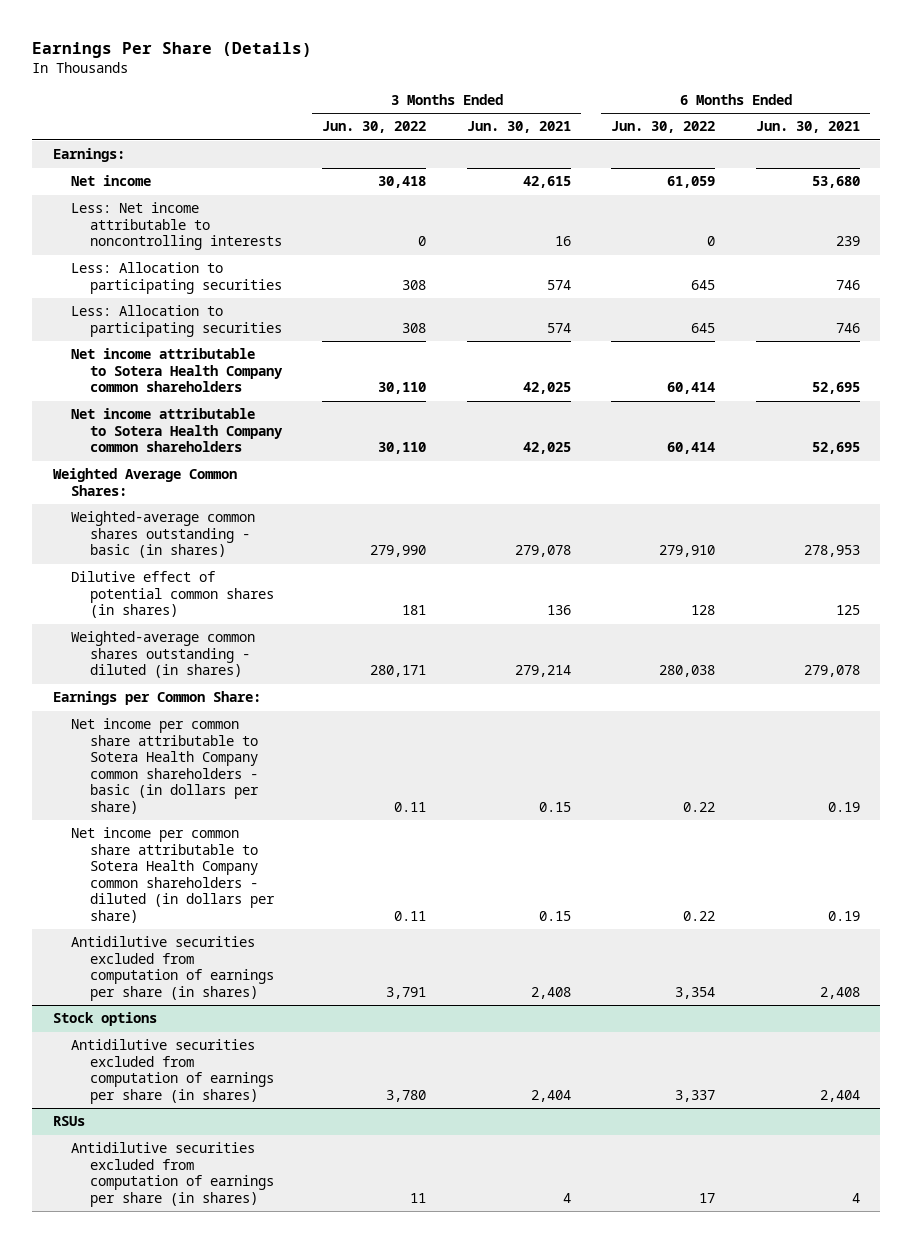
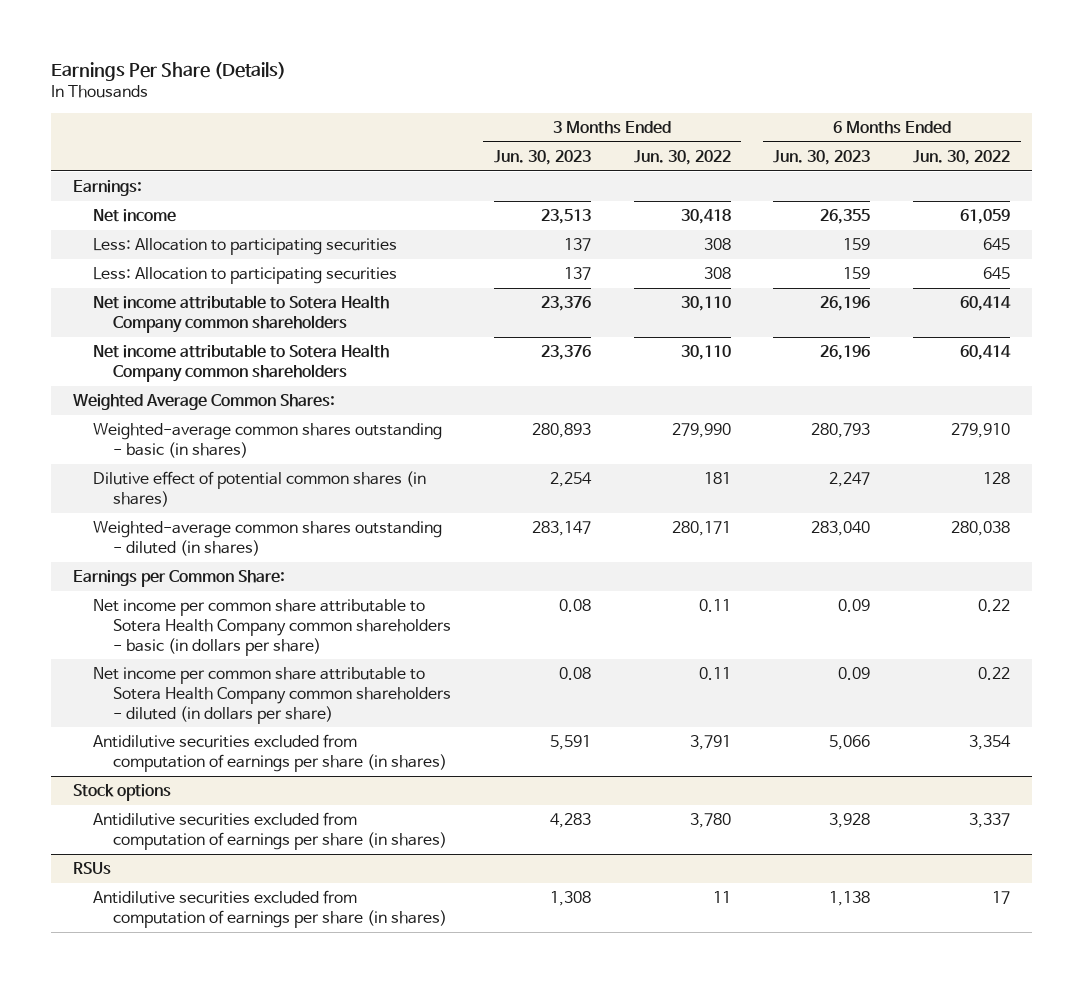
[466,121,571,134] Jun. 30, 2021 -> none
[755,121,860,134] Jun. 30, 2021 -> none
none -> [493,150,591,166] Jun. 30, 2023
none -> [773,150,871,166] Jun. 30, 2023
[71,202,282,251] Less: Net income attributable to noncontrolling interests -> none

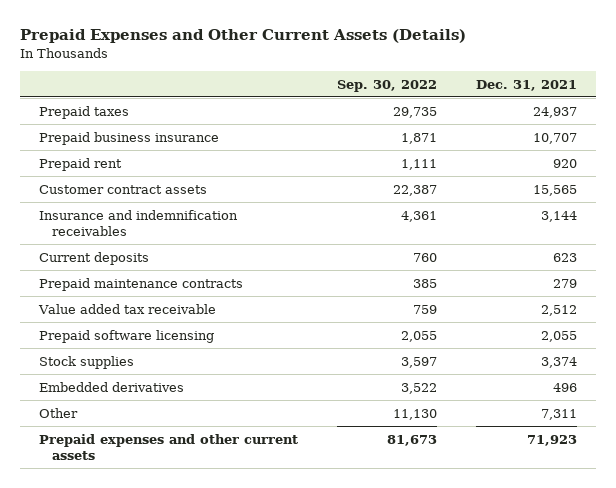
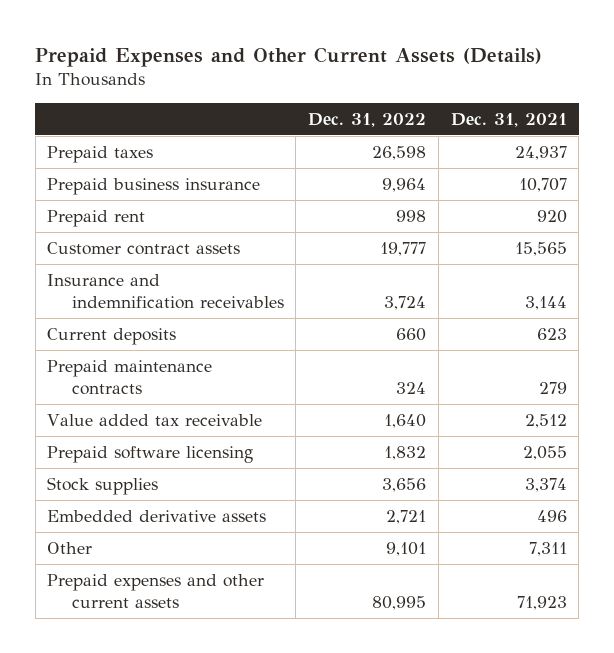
[336,79,437,92] Sep. 30, 2022 -> none
none -> [308,112,427,127] Dec. 31, 2022
[39,381,185,392] Embedded derivatives -> [47,509,267,522] Embedded derivative assets

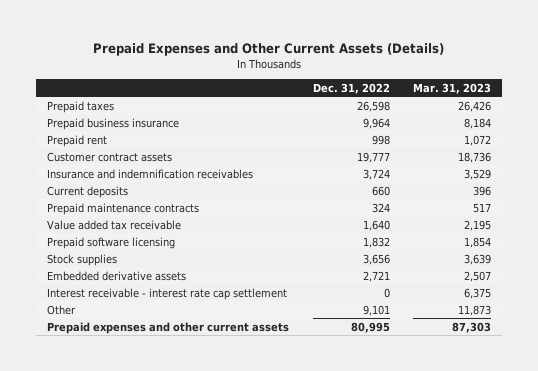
[450,112,567,127] Dec. 31, 2021 -> none
none -> [412,82,491,94] Mar. 31, 2023
none -> [47,287,288,300] Interest receivable - interest rate cap settlement

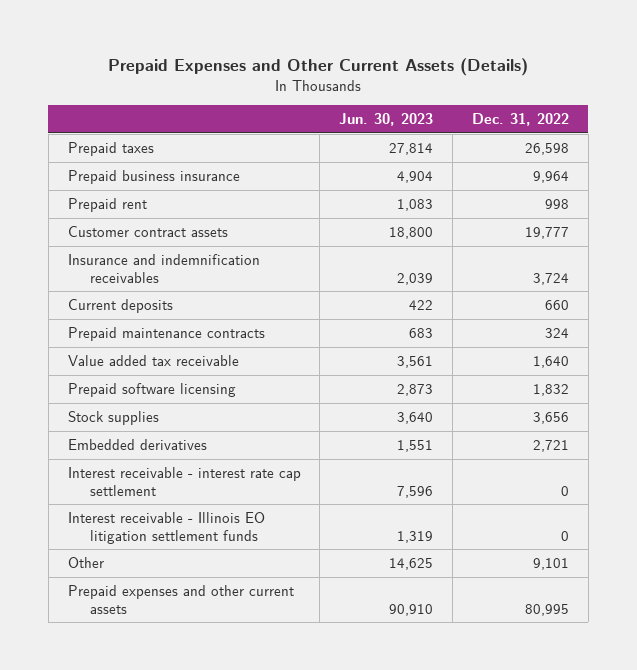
[412,82,491,94] Mar. 31, 2023 -> none
none -> [339,113,434,127] Jun. 30, 2023
[47,270,187,281] Embedded derivative assets -> [67,438,207,450] Embedded derivatives
none -> [67,511,265,544] Interest receivable - Illinois EO litigation settlement funds

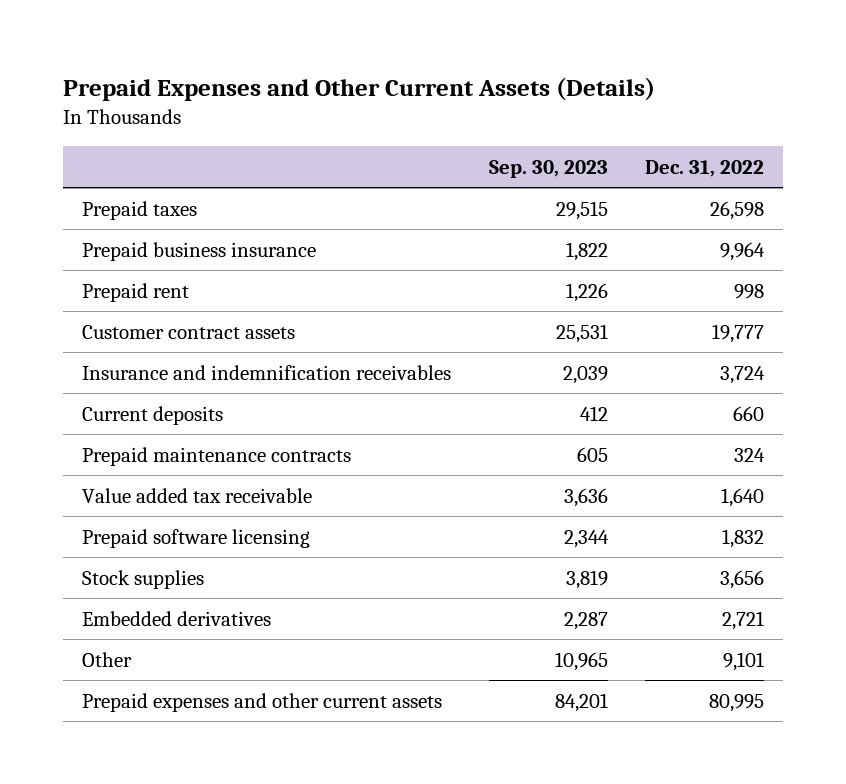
[339,113,434,127] Jun. 30, 2023 -> none
none -> [488,159,608,178] Sep. 30, 2023
[67,466,301,496] Interest receivable - interest rate cap settlement -> none
[67,511,265,544] Interest receivable - Illinois EO litigation settlement funds -> none

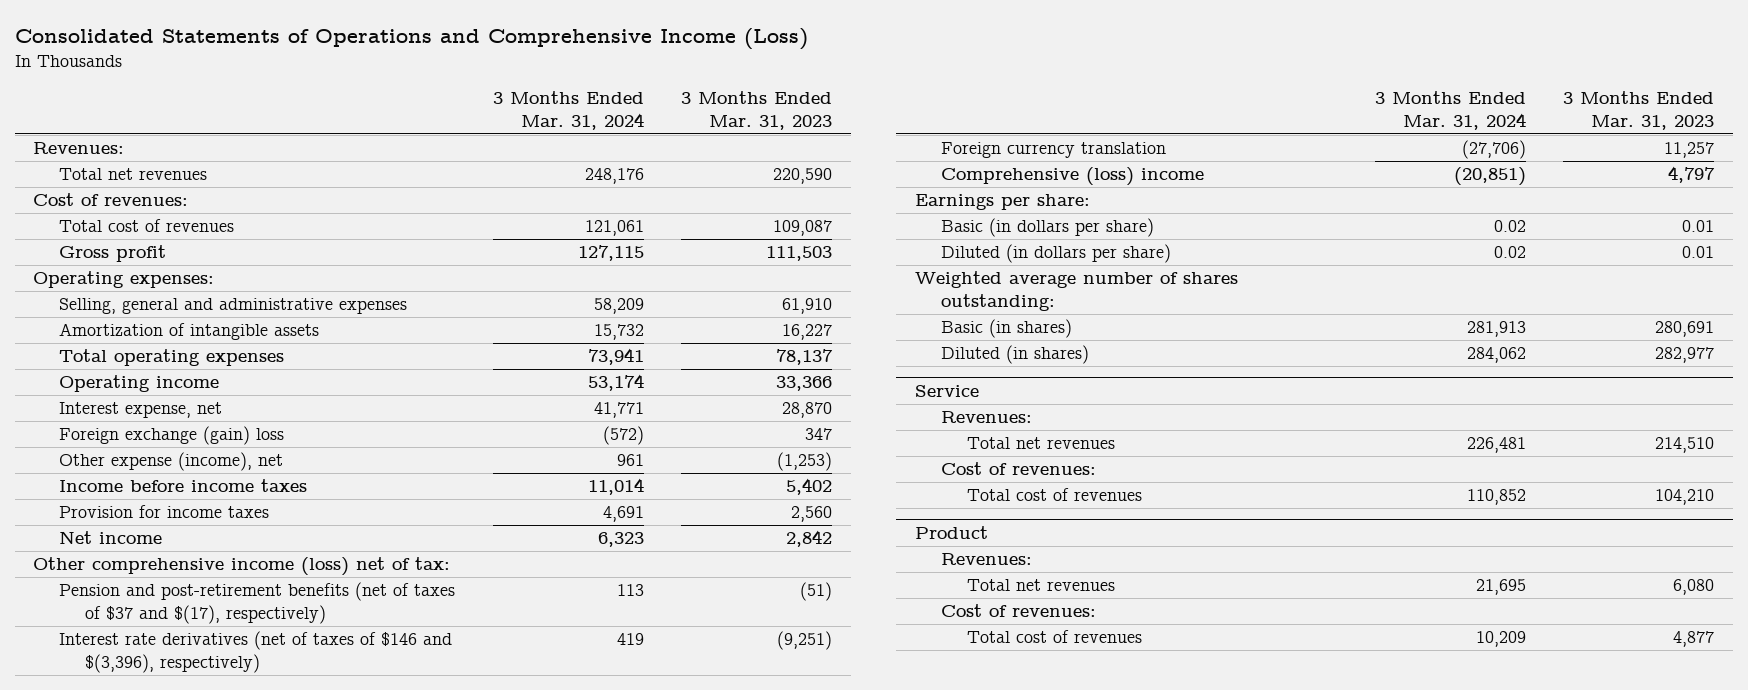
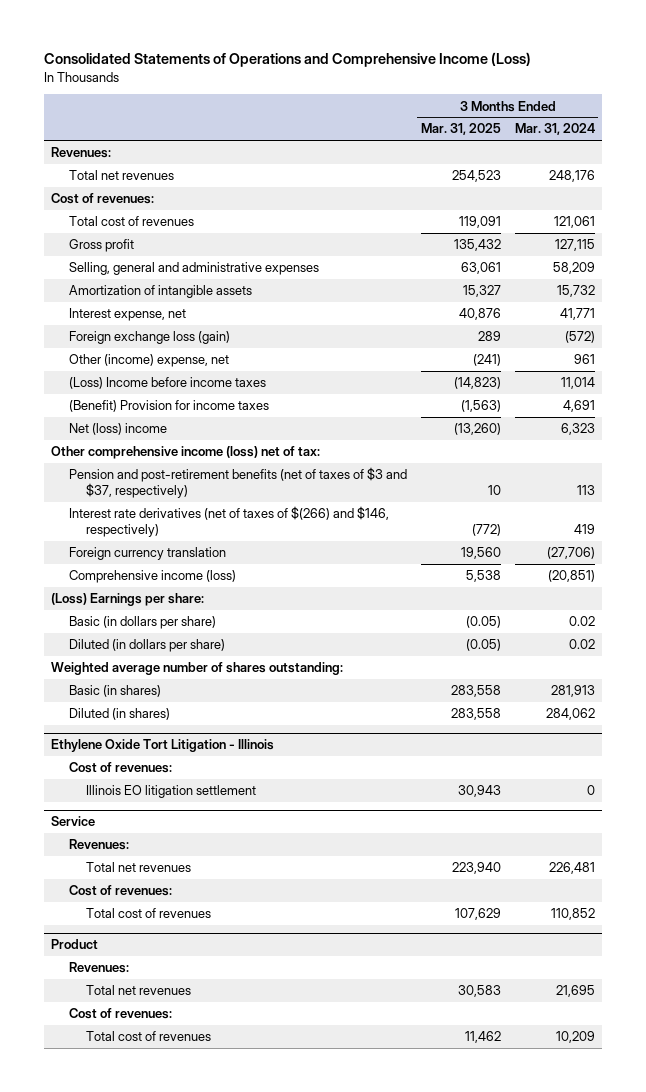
[681,91,833,130] 3 Months Ended Mar. 31, 2023 -> none
none -> [420,123,501,136] Mar. 31, 2025
[33,271,215,289] Operating expenses: -> none
[59,349,285,367] Total operating expenses -> none
[59,375,220,393] Operating income -> none
[59,426,285,446] Foreign exchange (gain) loss -> [68,331,230,345] Foreign exchange loss (gain)
[59,452,284,472] Other expense (income), net -> [68,354,229,368] Other (income) expense, net
[59,479,308,493] Income before income taxes -> [68,377,266,390] (Loss) Income before income taxes
[59,505,270,519] Provision for income taxes -> [68,400,269,413] (Benefit) Provision for income taxes
[59,531,163,545] Net income -> [68,423,167,436] Net (loss) income
[59,582,456,624] Pension and post-retirement benefits (net of taxes of $37 and $(17), respectively) -> [68,467,407,499] Pension and post-retirement benefits (net of taxes of $3 and $37, respectively)
[59,631,453,673] Interest rate derivatives (net of taxes of $146 and $(3,396), respectively) -> [68,506,389,538] Interest rate derivatives (net of taxes of $(266) and $146, respectively)
[940,167,1204,187] Comprehensive (loss) income -> [68,570,236,584] Comprehensive income (loss)
[915,194,1091,211] Earnings per share: -> [51,593,205,607] (Loss) Earnings per share:
none -> [51,739,275,753] Ethylene Oxide Tort Litigation - Illinois
none -> [68,762,172,774] Cost of revenues:
none -> [85,785,256,799] Illinois EO litigation settlement

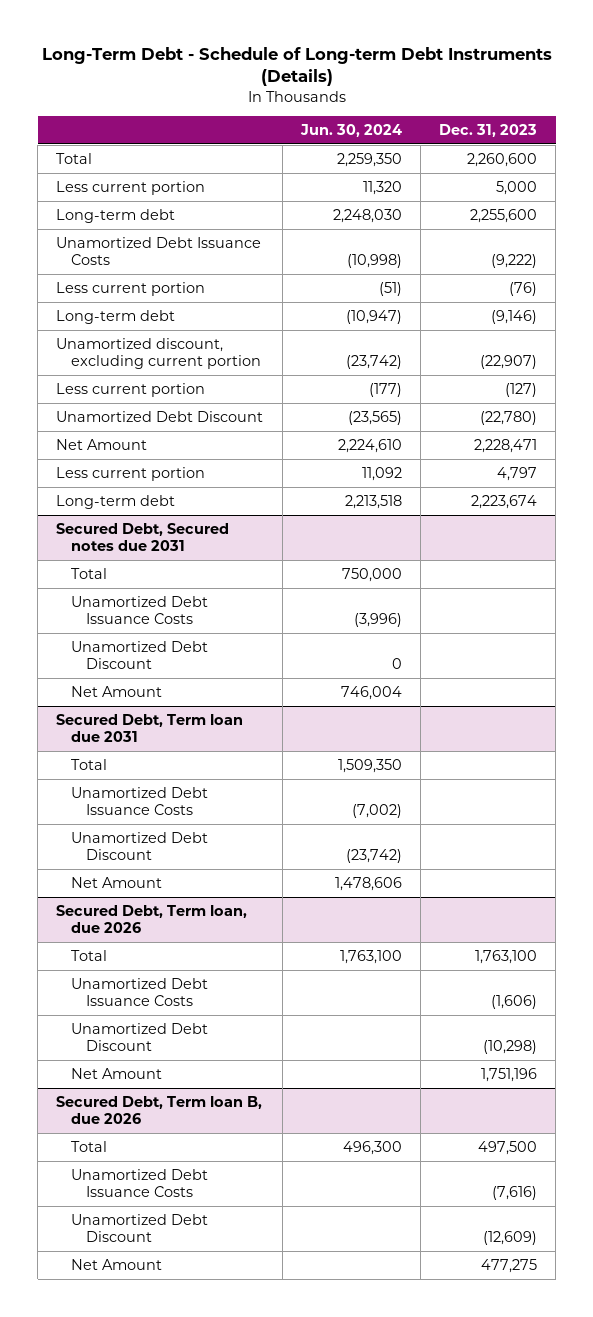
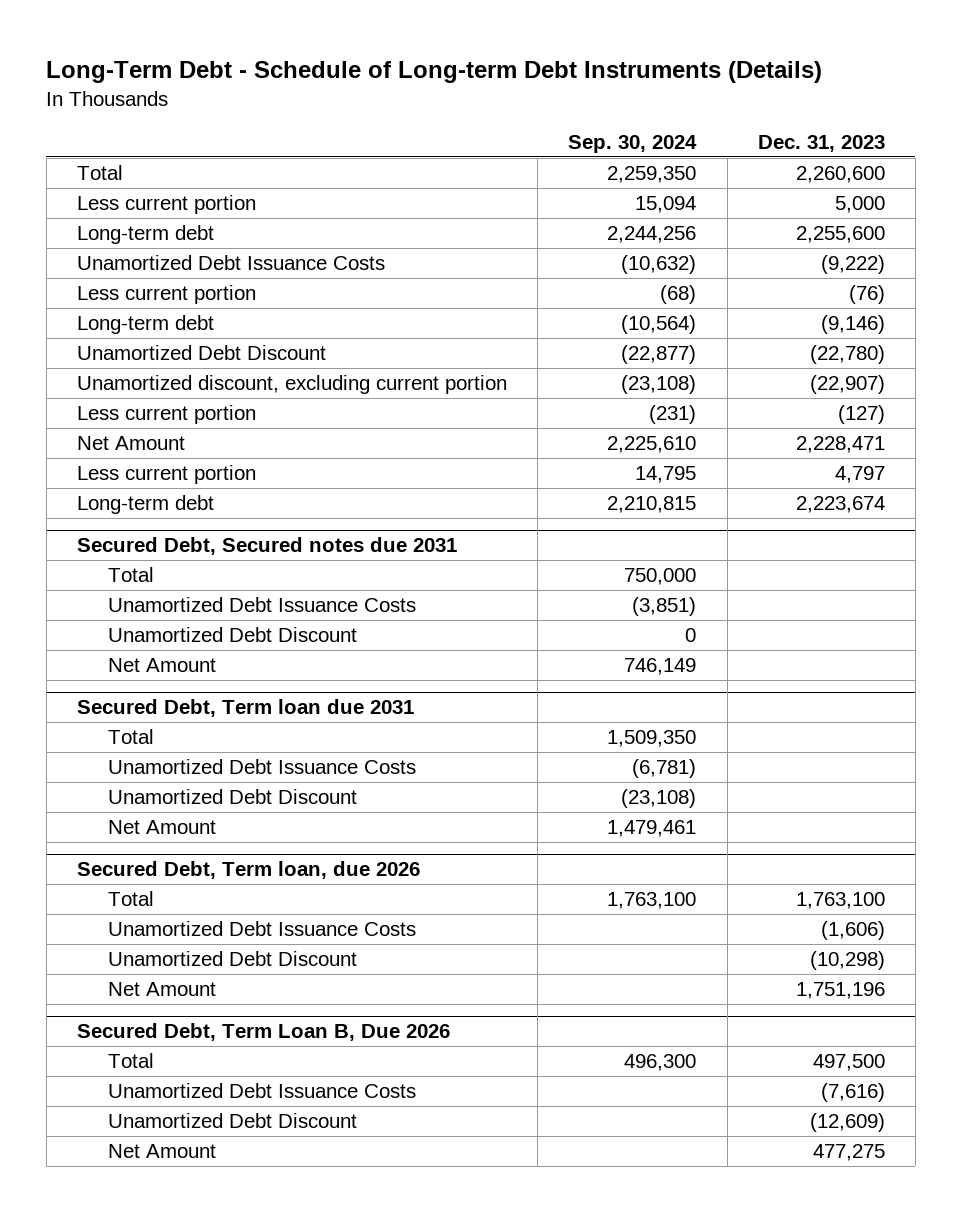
[299,123,402,137] Jun. 30, 2024 -> none
none -> [568,135,698,154] Sep. 30, 2024
[56,410,264,422] Unamortized Debt Discount -> [77,345,327,361] Unamortized Debt Discount
[56,1095,263,1125] Secured Debt, Term loan B, due 2026 -> [77,1023,451,1042] Secured Debt, Term Loan B, Due 2026

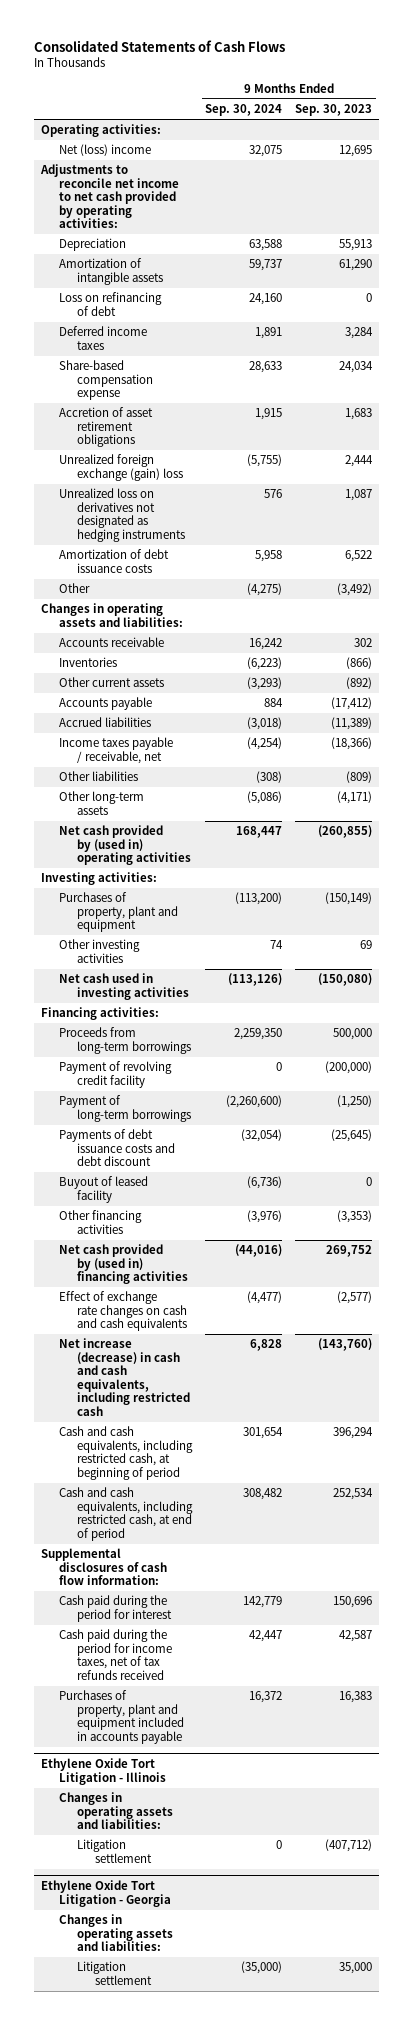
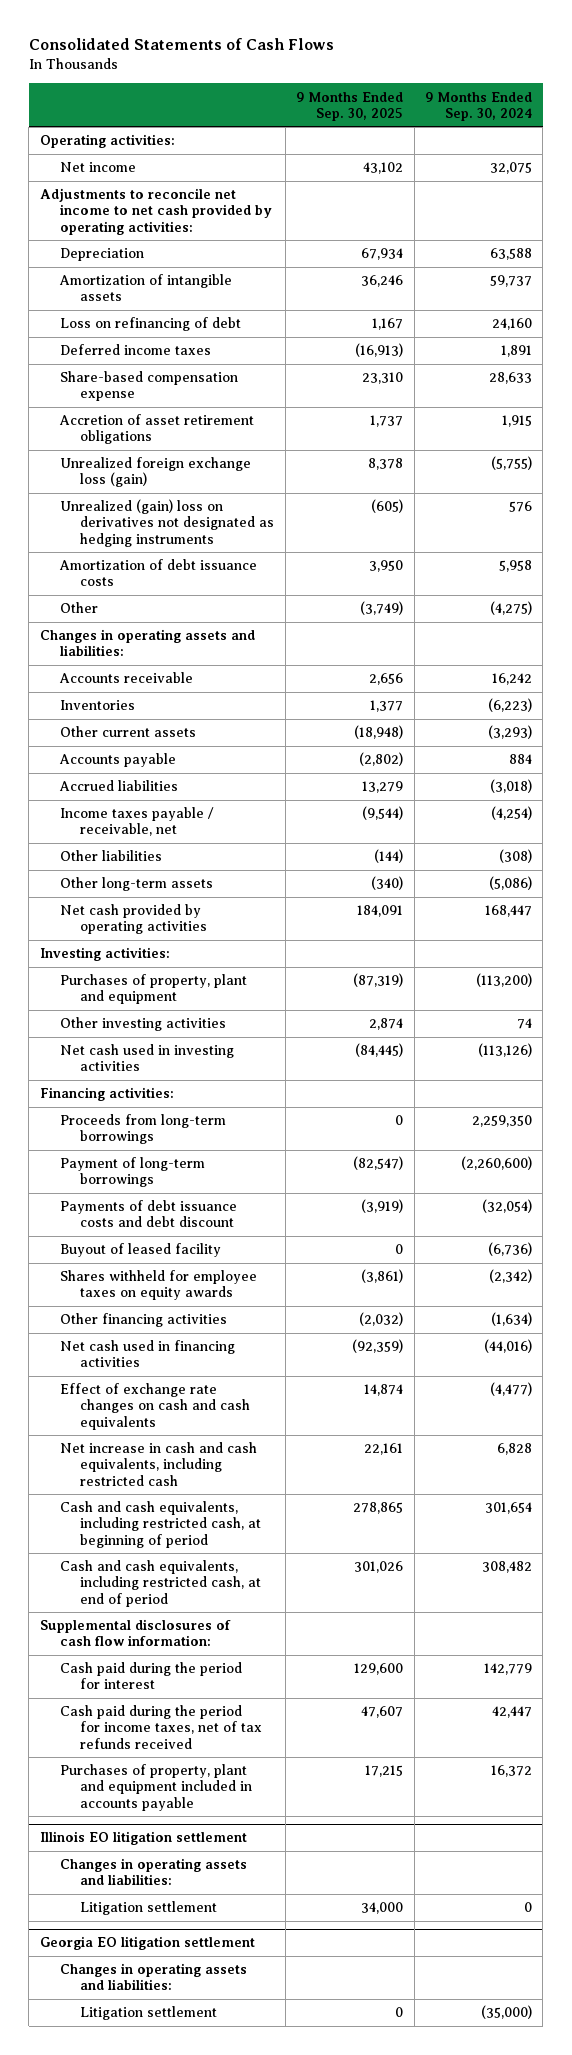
[295,104,373,117] Sep. 30, 2023 -> none
none -> [296,91,404,121] 9 Months Ended Sep. 30, 2025
[58,144,151,157] Net (loss) income -> [59,162,136,173] Net income
[58,454,183,481] Unrealized foreign exchange (gain) loss -> [59,457,251,488] Unrealized foreign exchange loss (gain)
[58,488,185,542] Unrealized loss on derivatives not designated as hedging instruments -> [59,499,275,547] Unrealized (gain) loss on derivatives not designated as hedging instruments
[58,825,191,866] Net cash provided by (used in) operating activities -> [59,904,208,935] Net cash provided by operating activities
[58,1061,172,1088] Payment of revolving credit facility -> none
none -> [59,1270,257,1301] Shares withheld for employee taxes on equity awards
[246,1210,282,1224] (3,976) -> [491,1312,533,1327] (1,634)
[58,1244,188,1285] Net cash provided by (used in) financing activities -> [59,1340,235,1368] Net cash used in financing activities
[58,1338,190,1416] Net increase (decrease) in cash and cash equivalents, including restricted cash -> [59,1442,257,1486] Net increase in cash and cash equivalents, including restricted cash
[41,1758,166,1785] Ethylene Oxide Tort Litigation - Illinois -> [39,1831,247,1846] Illinois EO litigation settlement
[41,1880,171,1907] Ethylene Oxide Tort Litigation - Georgia -> [39,1936,255,1951] Georgia EO litigation settlement

